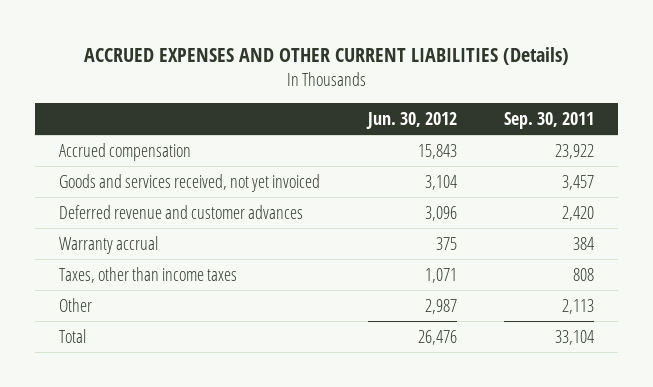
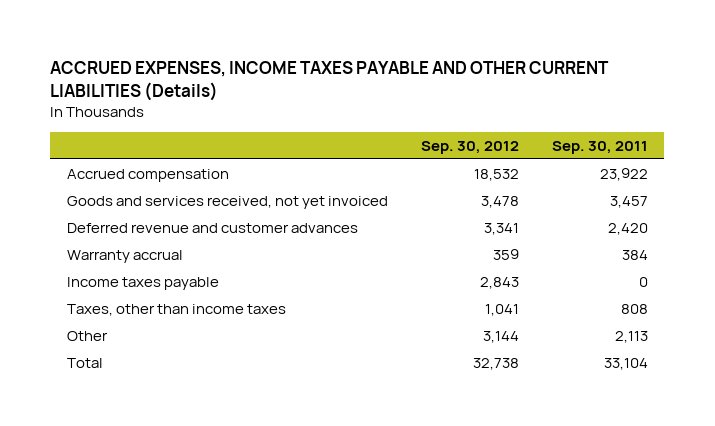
[83,47,569,66] ACCRUED EXPENSES AND OTHER CURRENT LIABILITIES (Details) -> [50,60,610,101] ACCRUED EXPENSES, INCOME TAXES PAYABLE AND OTHER CURRENT LIABILITIES (Details)
[365,111,457,129] Jun. 30, 2012 -> none
none -> [420,140,519,154] Sep. 30, 2012
none -> [66,276,219,290] Income taxes payable

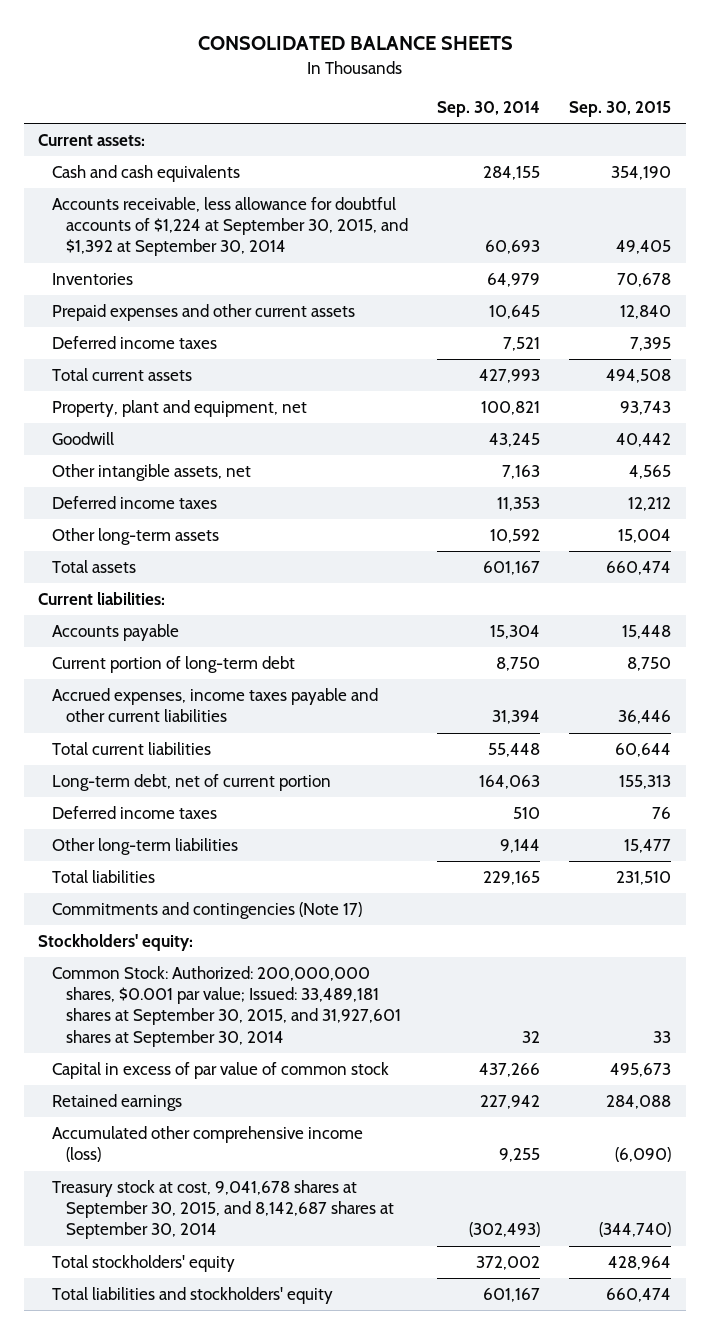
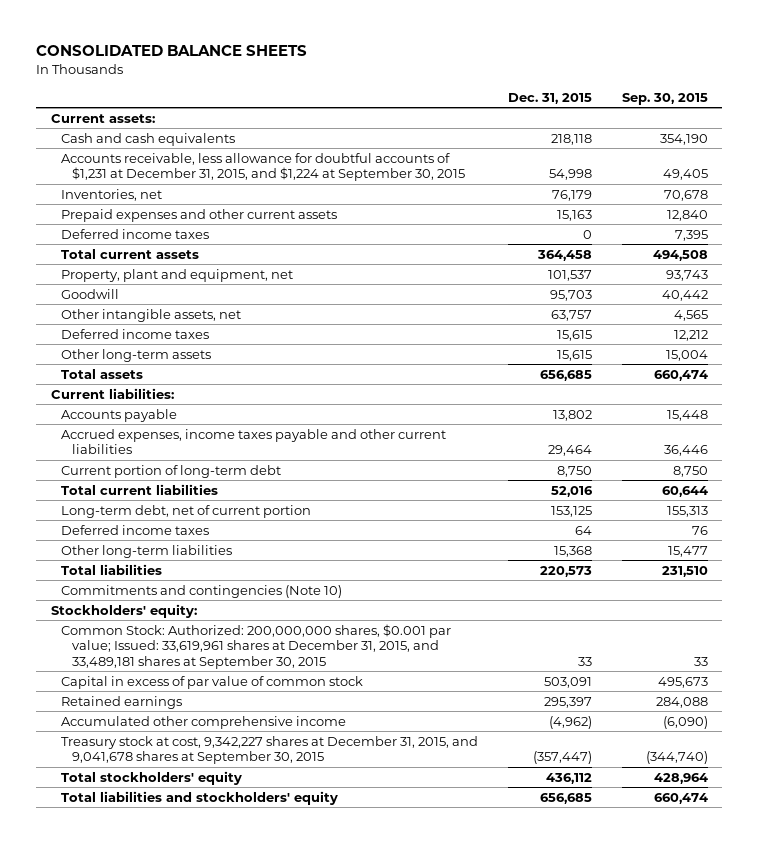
[436,100,540,117] Sep. 30, 2014 -> none
none -> [507,92,592,104] Dec. 31, 2015
[51,197,408,257] Accounts receivable, less allowance for doubtful accounts of $1,224 at September 30, 2015, and $1,392 at September 30, 2014 -> [61,152,465,182] Accounts receivable, less allowance for doubtful accounts of $1,231 at December 31, 2015, and $1,224 at September 30, 2015
[51,273,133,286] Inventories -> [61,188,163,201] Inventories, net
[51,656,295,674] Current portion of long-term debt -> [61,464,282,478] Current portion of long-term debt
[51,902,362,920] Commitments and contingencies (Note 17) -> [61,584,343,598] Commitments and contingencies (Note 10)
[51,966,401,1047] Common Stock: Authorized: 200,000,000 shares, $0.001 par value; Issued: 33,489,181 shares at September 30, 2015, and 31,927,601 shares at September 30, 2014 -> [61,623,452,669] Common Stock: Authorized: 200,000,000 shares, $0.001 par value; Issued: 33,619,961 shares at December 31, 2015, and 33,489,181 shares at September 30, 2015
[51,1126,363,1163] Accumulated other comprehensive income (loss) -> [61,715,347,729] Accumulated other comprehensive income
[51,1180,394,1240] Treasury stock at cost, 9,041,678 shares at September 30, 2015, and 8,142,687 shares at September 30, 2014 -> [61,735,479,765] Treasury stock at cost, 9,342,227 shares at December 31, 2015, and 9,041,678 shares at September 30, 2015

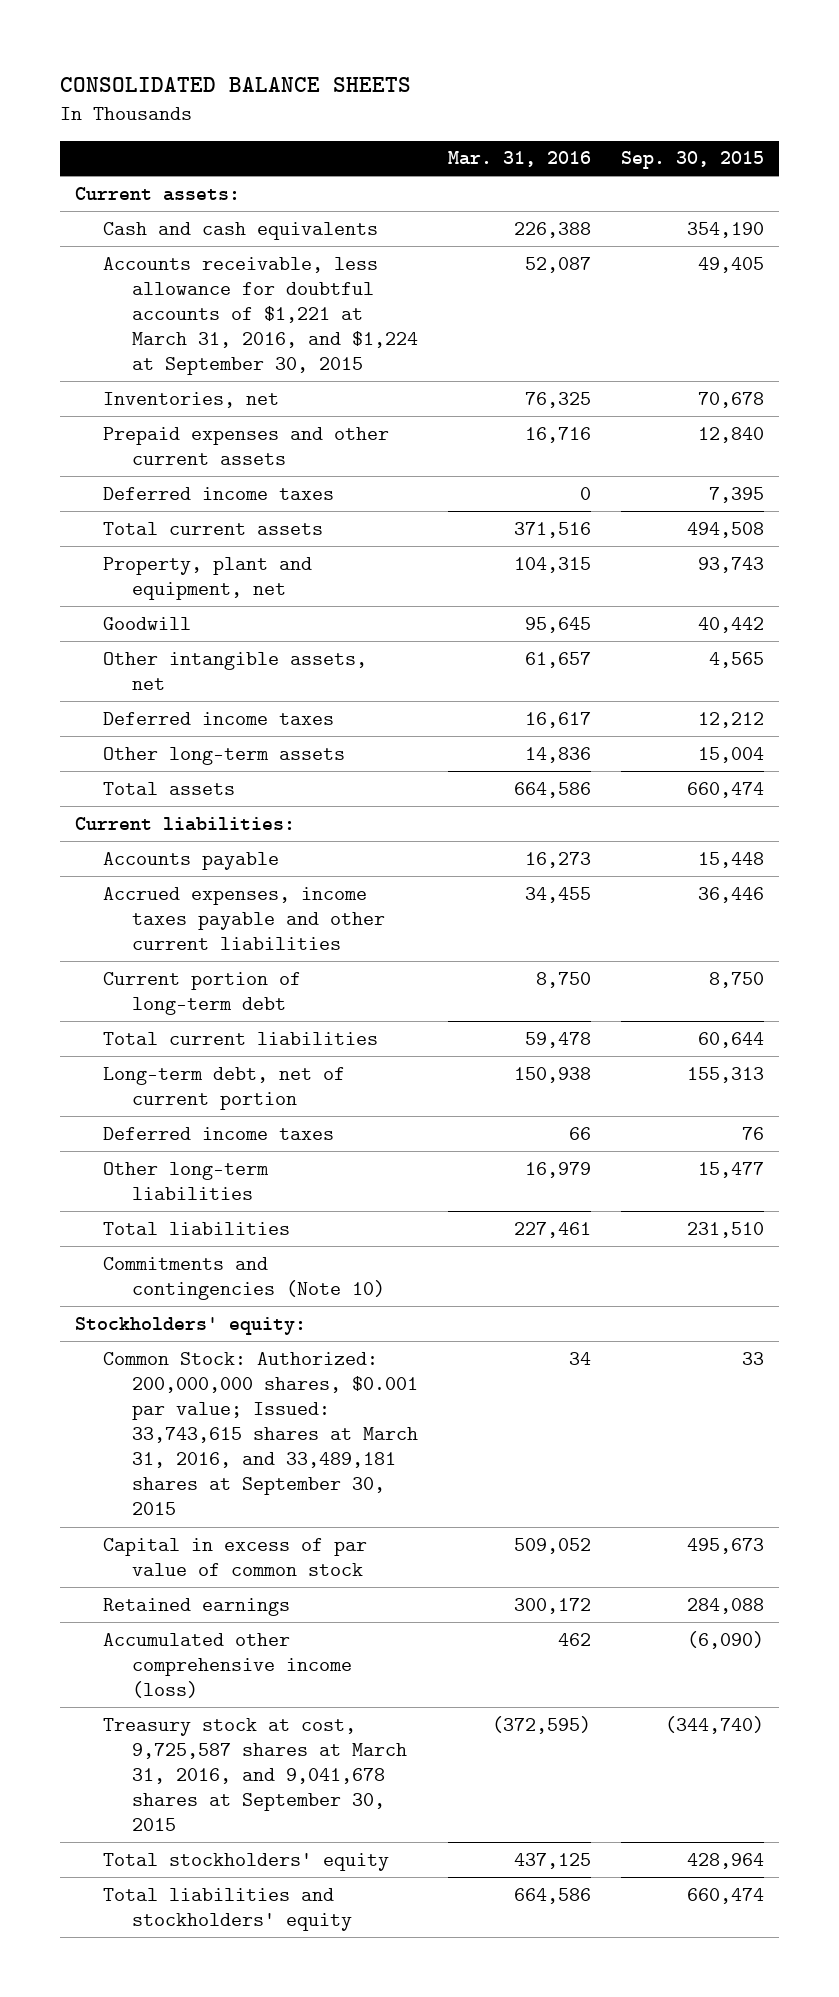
[507,92,592,104] Dec. 31, 2015 -> none
none -> [447,151,591,168] Mar. 31, 2016
[61,152,465,182] Accounts receivable, less allowance for doubtful accounts of $1,231 at December 31, 2015, and $1,224 at September 30, 2015 -> [103,256,418,376] Accounts receivable, less allowance for doubtful accounts of $1,221 at March 31, 2016, and $1,224 at September 30, 2015
[61,623,452,669] Common Stock: Authorized: 200,000,000 shares, $0.001 par value; Issued: 33,619,961 shares at December 31, 2015, and 33,489,181 shares at September 30, 2015 -> [103,1351,418,1516] Common Stock: Authorized: 200,000,000 shares, $0.001 par value; Issued: 33,743,615 shares at March 31, 2016, and 33,489,181 shares at September 30, 2015
[61,715,347,729] Accumulated other comprehensive income -> [103,1632,352,1698] Accumulated other comprehensive income (loss)
[61,735,479,765] Treasury stock at cost, 9,342,227 shares at December 31, 2015, and 9,041,678 shares at September 30, 2015 -> [103,1717,407,1832] Treasury stock at cost, 9,725,587 shares at March 31, 2016, and 9,041,678 shares at September 30, 2015

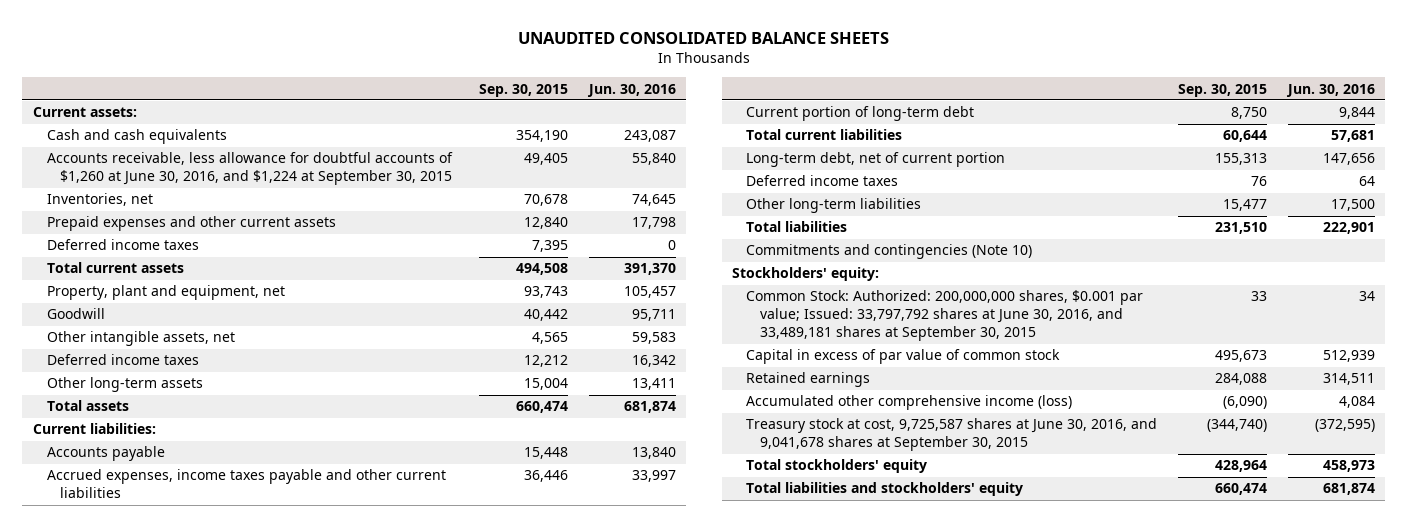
[59,77,411,93] CONSOLIDATED BALANCE SHEETS -> [517,32,889,45] UNAUDITED CONSOLIDATED BALANCE SHEETS
[447,151,591,168] Mar. 31, 2016 -> none
none -> [586,83,676,97] Jun. 30, 2016
[103,256,418,376] Accounts receivable, less allowance for doubtful accounts of $1,221 at March 31, 2016, and $1,224 at September 30, 2015 -> [46,152,453,186] Accounts receivable, less allowance for doubtful accounts of $1,260 at June 30, 2016, and $1,224 at September 30, 2015
[103,1351,418,1516] Common Stock: Authorized: 200,000,000 shares, $0.001 par value; Issued: 33,743,615 shares at March 31, 2016, and 33,489,181 shares at September 30, 2015 -> [745,290,1143,342] Common Stock: Authorized: 200,000,000 shares, $0.001 par value; Issued: 33,797,792 shares at June 30, 2016, and 33,489,181 shares at September 30, 2015
[103,1717,407,1832] Treasury stock at cost, 9,725,587 shares at March 31, 2016, and 9,041,678 shares at September 30, 2015 -> [745,418,1157,452] Treasury stock at cost, 9,725,587 shares at June 30, 2016, and 9,041,678 shares at September 30, 2015

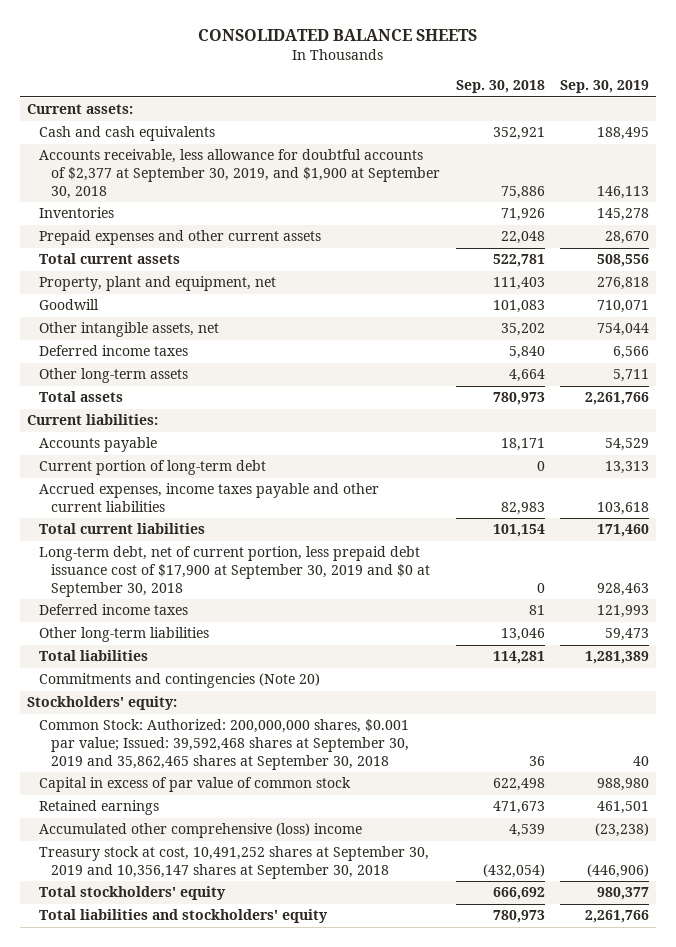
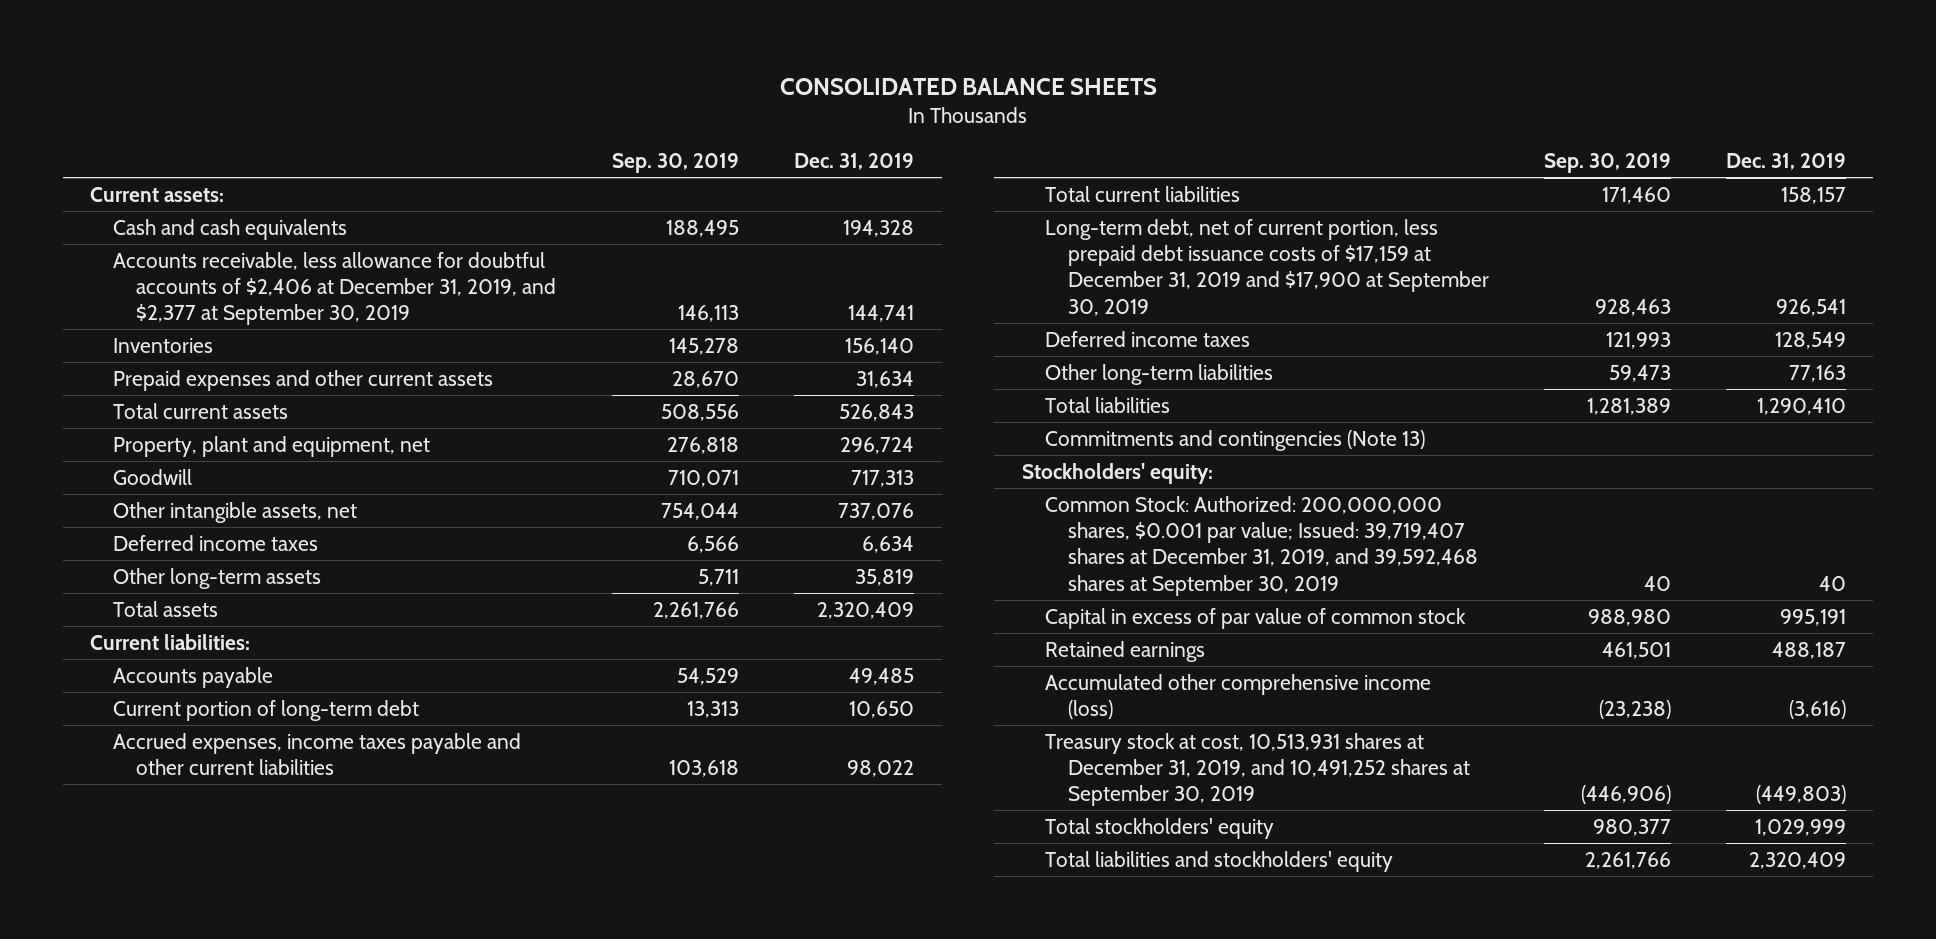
[455,80,545,94] Sep. 30, 2018 -> none
none -> [794,153,915,171] Dec. 31, 2019
[39,149,441,199] Accounts receivable, less allowance for doubtful accounts of $2,377 at September 30, 2019, and $1,900 at September 30, 2018 -> [113,251,557,326] Accounts receivable, less allowance for doubtful accounts of $2,406 at December 31, 2019, and $2,377 at September 30, 2019
[39,546,431,597] Long-term debt, net of current portion, less prepaid debt issuance cost of $17,900 at September 30, 2019 and $0 at September 30, 2018 -> [1044,218,1489,316] Long-term debt, net of current portion, less prepaid debt issuance costs of $17,159 at December 31, 2019 and $17,900 at September 30, 2019
[39,673,321,689] Commitments and contingencies (Note 20) -> [1044,429,1425,451] Commitments and contingencies (Note 13)
[39,719,410,770] Common Stock: Authorized: 200,000,000 shares, $0.001 par value; Issued: 39,592,468 shares at September 30, 2019 and 35,862,465 shares at September 30, 2018 -> [1044,495,1478,596] Common Stock: Authorized: 200,000,000 shares, $0.001 par value; Issued: 39,719,407 shares at December 31, 2019, and 39,592,468 shares at September 30, 2019
[39,823,363,839] Accumulated other comprehensive (loss) income -> [1044,673,1431,720] Accumulated other comprehensive income (loss)
[39,846,430,880] Treasury stock at cost, 10,491,252 shares at September 30, 2019 and 10,356,147 shares at September 30, 2018 -> [1044,732,1470,807] Treasury stock at cost, 10,513,931 shares at December 31, 2019, and 10,491,252 shares at September 30, 2019

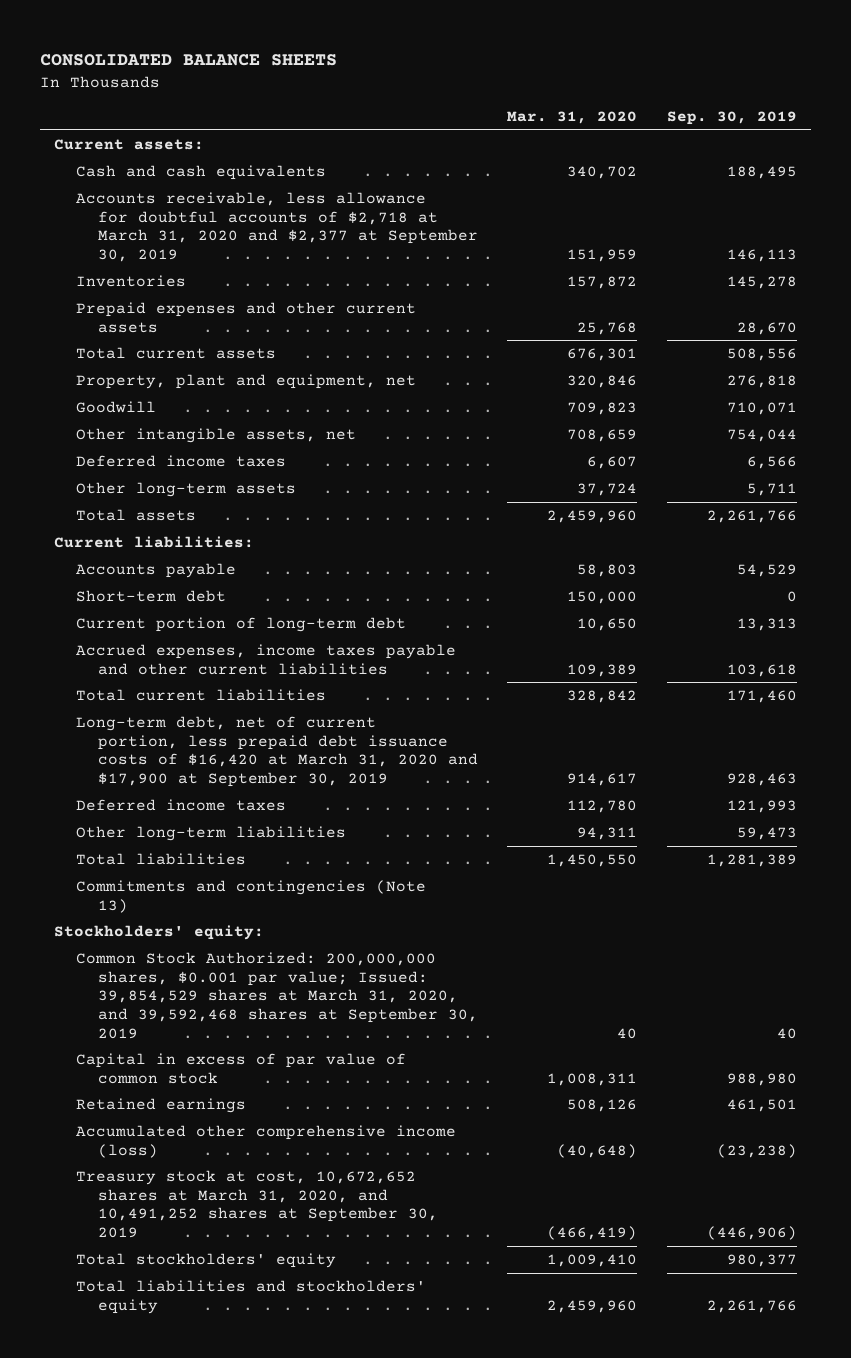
[794,153,915,171] Dec. 31, 2019 -> none
none -> [507,111,638,125] Mar. 31, 2020
[113,251,557,326] Accounts receivable, less allowance for doubtful accounts of $2,406 at December 31, 2019, and $2,377 at September 30, 2019 -> [76,191,479,263] Accounts receivable, less allowance for doubtful accounts of $2,718 at March 31, 2020 and $2,377 at September 30, 2019
none -> [76,589,227,602] Short-term debt
[1044,218,1489,316] Long-term debt, net of current portion, less prepaid debt issuance costs of $17,159 at December 31, 2019 and $17,900 at September 30, 2019 -> [76,715,479,788] Long-term debt, net of current portion, less prepaid debt issuance costs of $16,420 at March 31, 2020 and $17,900 at September 30, 2019
[1044,495,1478,596] Common Stock: Authorized: 200,000,000 shares, $0.001 par value; Issued: 39,719,407 shares at December 31, 2019, and 39,592,468 shares at September 30, 2019 -> [76,951,479,1039] Common Stock Authorized: 200,000,000 shares, $0.001 par value; Issued: 39,854,529 shares at March 31, 2020, and 39,592,468 shares at September 30, 2019
[1044,732,1470,807] Treasury stock at cost, 10,513,931 shares at December 31, 2019, and 10,491,252 shares at September 30, 2019 -> [76,1169,439,1239] Treasury stock at cost, 10,672,652 shares at March 31, 2020, and 10,491,252 shares at September 30, 2019

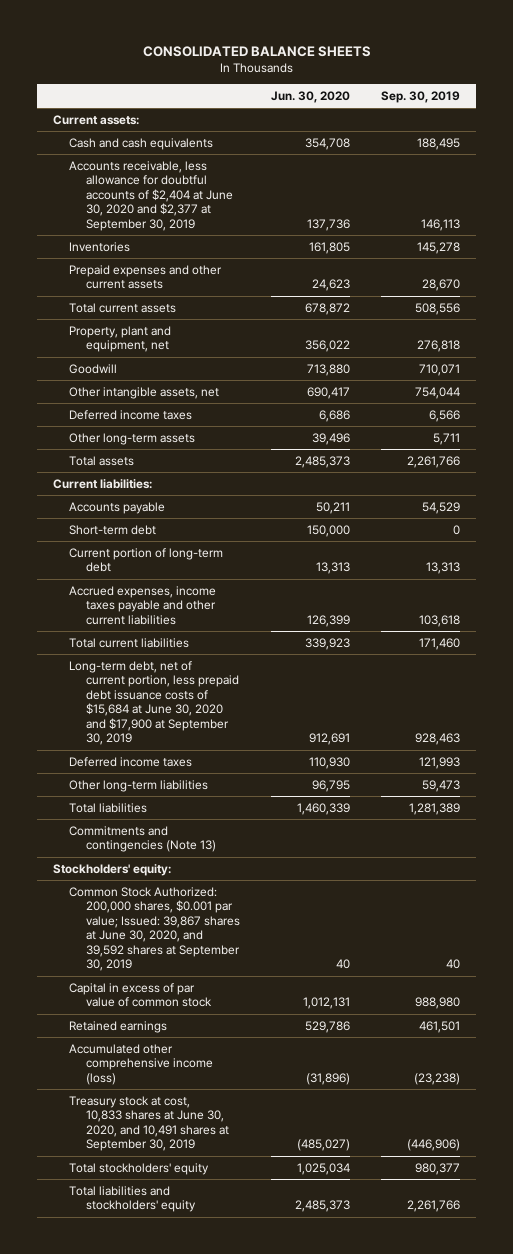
[507,111,638,125] Mar. 31, 2020 -> none
none -> [271,90,351,103] Jun. 30, 2020
[76,191,479,263] Accounts receivable, less allowance for doubtful accounts of $2,718 at March 31, 2020 and $2,377 at September 30, 2019 -> [69,160,233,231] Accounts receivable, less allowance for doubtful accounts of $2,404 at June 30, 2020 and $2,377 at September 30, 2019
[76,715,479,788] Long-term debt, net of current portion, less prepaid debt issuance costs of $16,420 at March 31, 2020 and $17,900 at September 30, 2019 -> [69,660,239,746] Long-term debt, net of current portion, less prepaid debt issuance costs of $15,684 at June 30, 2020 and $17,900 at September 30, 2019
[76,951,479,1039] Common Stock Authorized: 200,000,000 shares, $0.001 par value; Issued: 39,854,529 shares at March 31, 2020, and 39,592,468 shares at September 30, 2019 -> [69,886,240,972] Common Stock Authorized: 200,000 shares, $0.001 par value; Issued: 39,867 shares at June 30, 2020, and 39,592 shares at September 30, 2019
[76,1169,439,1239] Treasury stock at cost, 10,672,652 shares at March 31, 2020, and 10,491,252 shares at September 30, 2019 -> [69,1095,229,1152] Treasury stock at cost, 10,833 shares at June 30, 2020, and 10,491 shares at September 30, 2019

